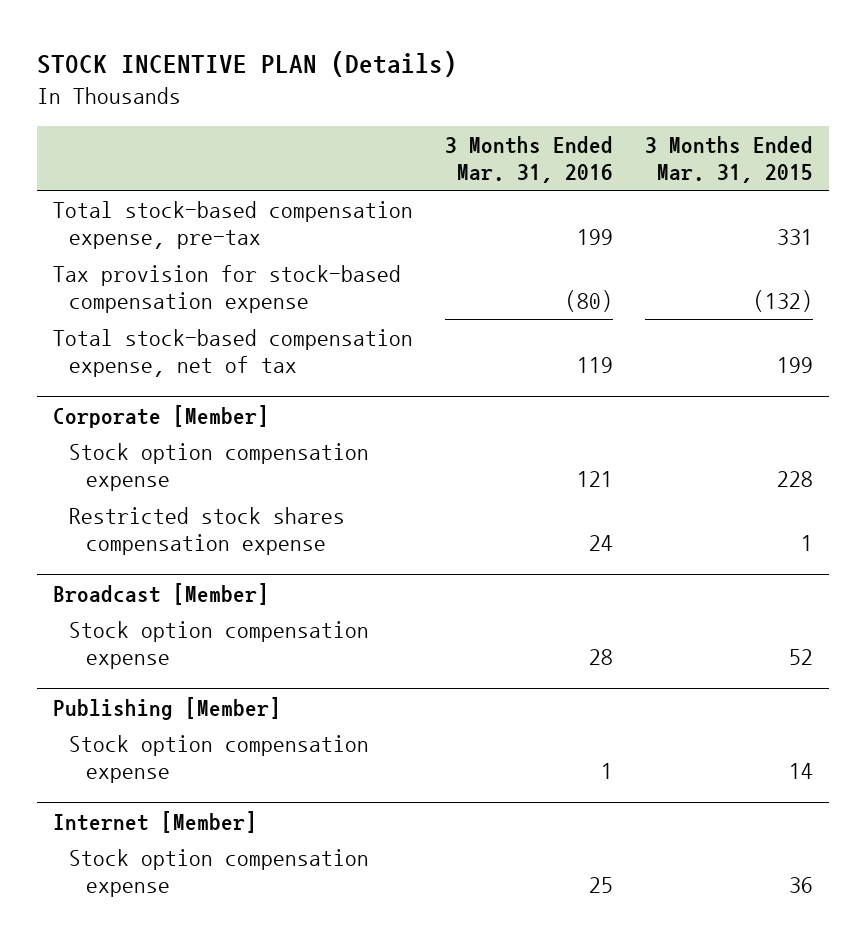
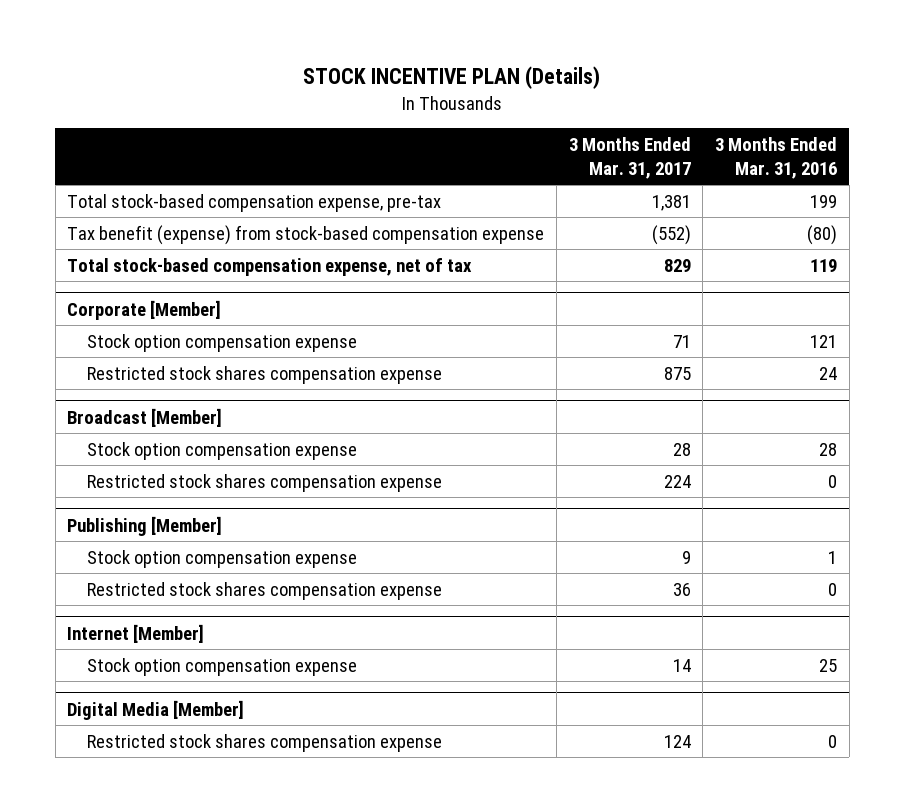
[645,135,814,184] 3 Months Ended Mar. 31, 2015 -> none
none -> [568,136,691,179] 3 Months Ended Mar. 31, 2017
[52,264,401,314] Tax provision for stock-based compensation expense -> [67,224,545,245] Tax benefit (expense) from stock-based compensation expense
none -> [86,473,442,492] Restricted stock shares compensation expense
none -> [86,581,442,600] Restricted stock shares compensation expense
none -> [67,699,245,720] Digital Media [Member]
none -> [86,733,442,752] Restricted stock shares compensation expense

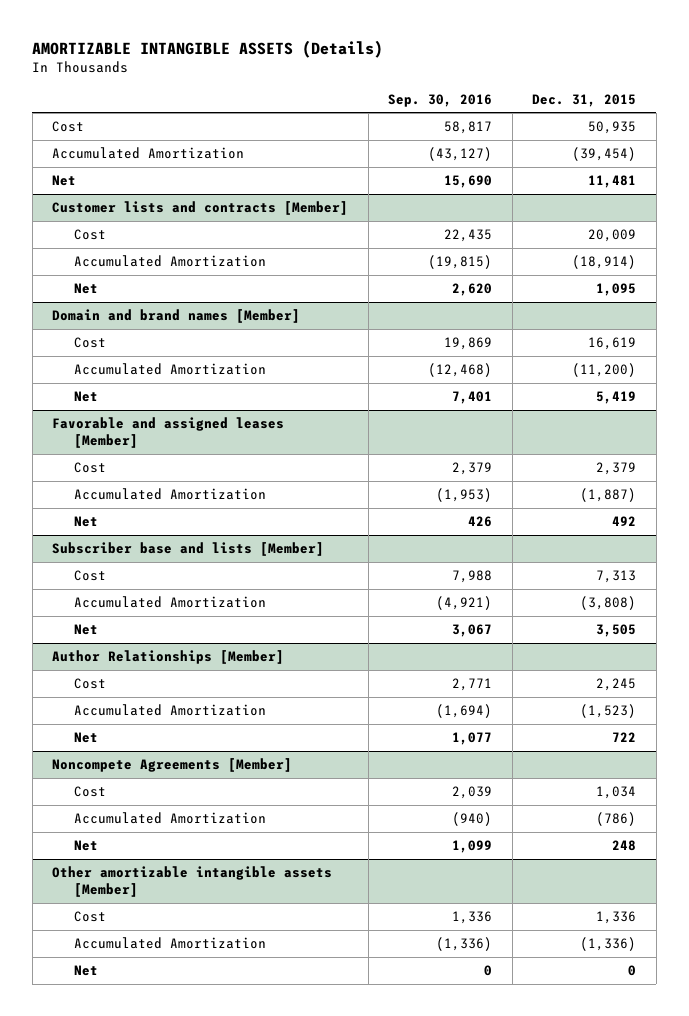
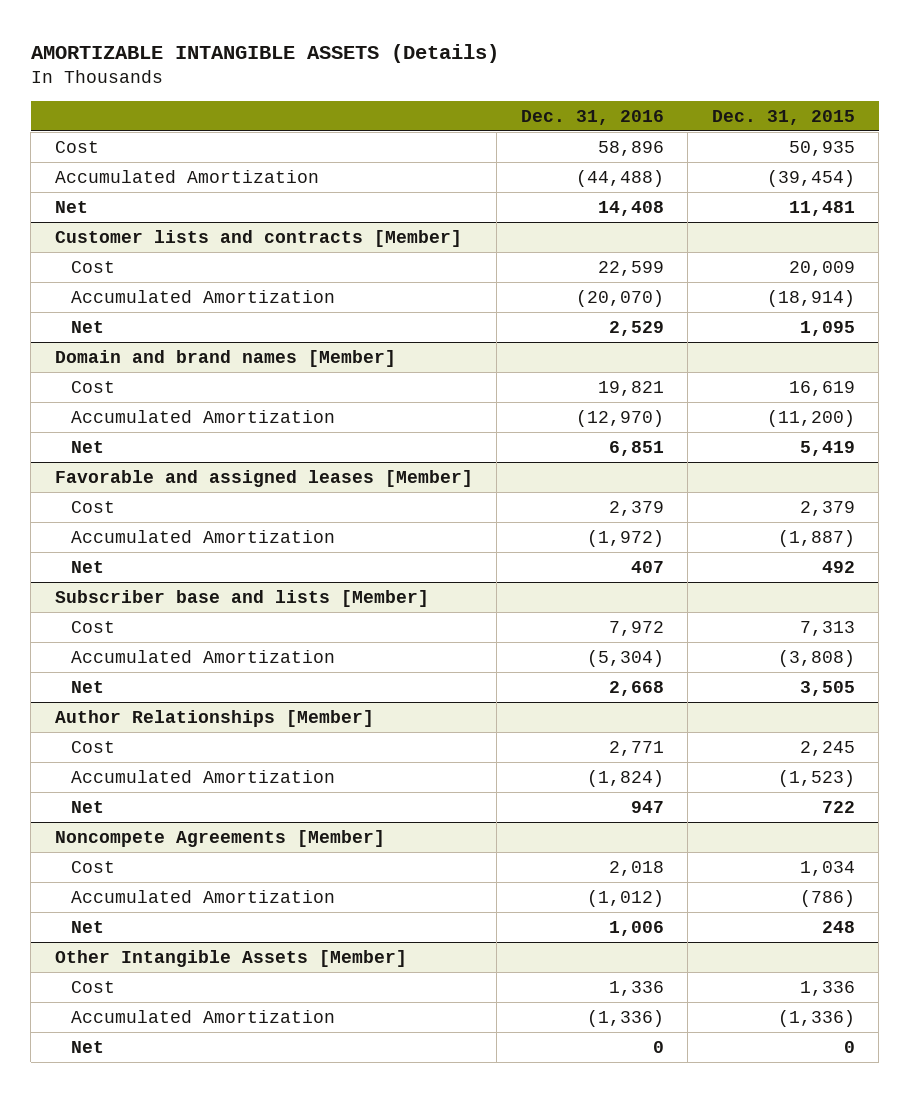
[388,93,493,107] Sep. 30, 2016 -> none
none -> [520,109,664,125] Dec. 31, 2016
[52,866,333,898] Other amortizable intangible assets [Member] -> [54,949,407,967] Other Intangible Assets [Member]

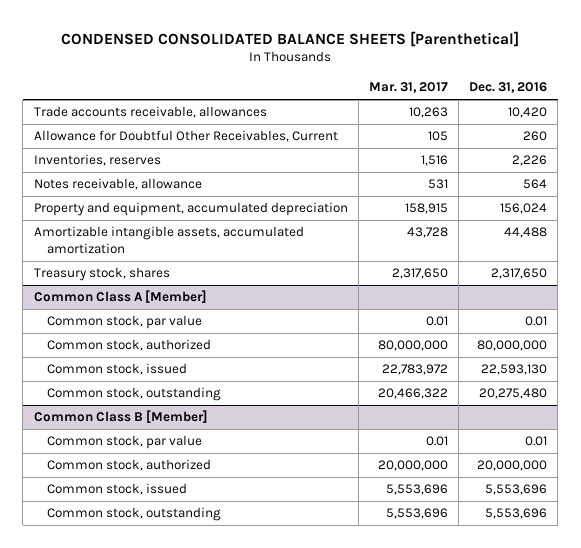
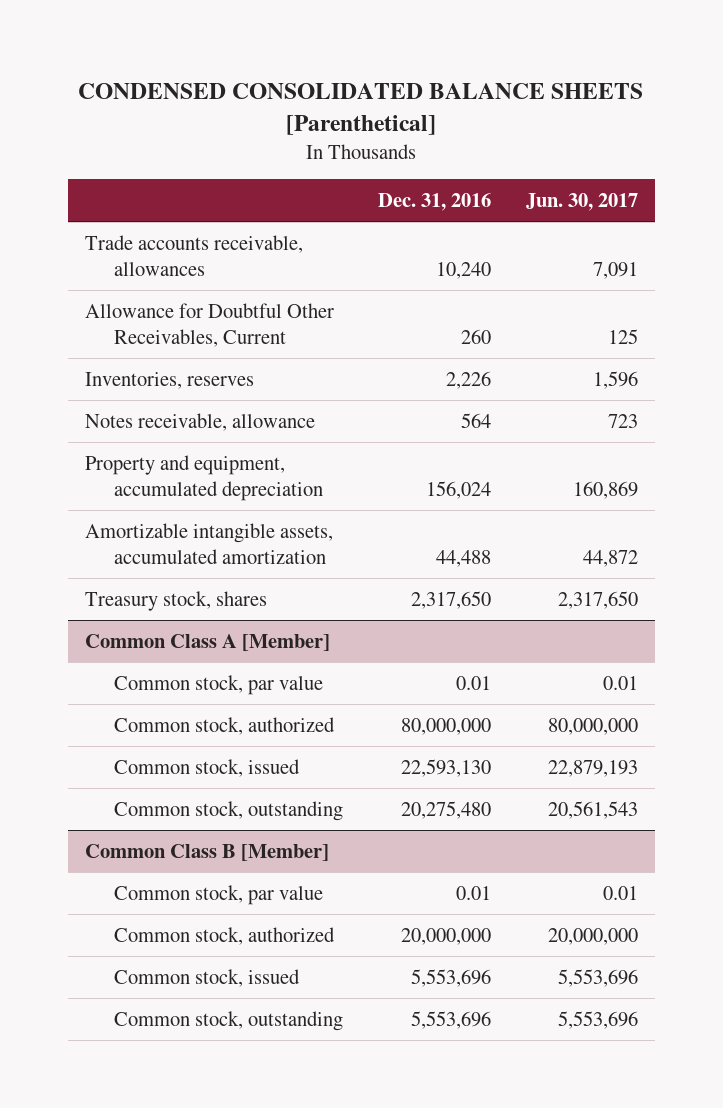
[368,82,448,94] Mar. 31, 2017 -> none
none -> [525,193,638,212] Jun. 30, 2017
[508,107,548,119] 10,420 -> [435,262,491,280] 10,240

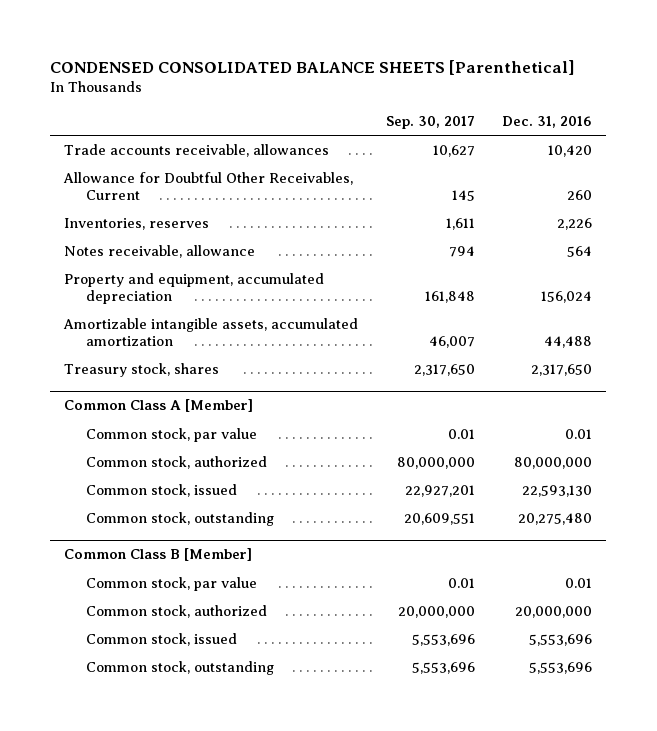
[525,193,638,212] Jun. 30, 2017 -> none
none -> [385,115,475,129] Sep. 30, 2017
[435,262,491,280] 10,240 -> [548,145,593,158] 10,420

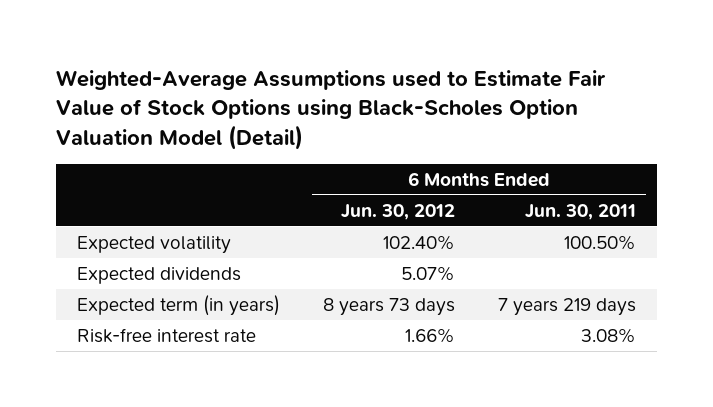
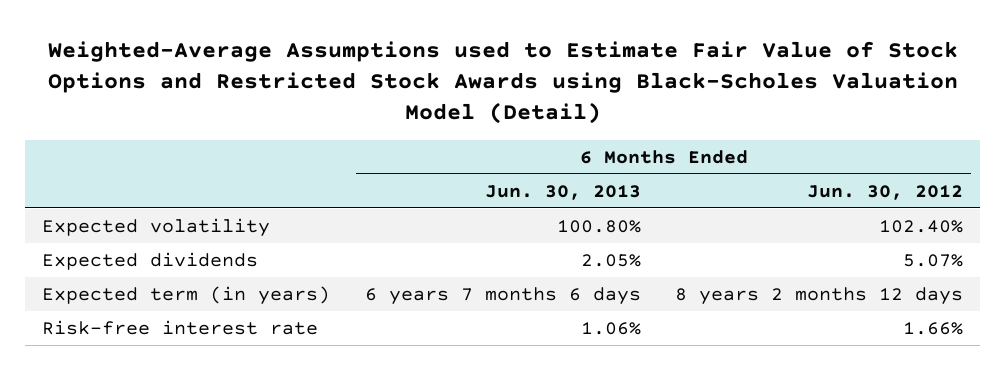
[55,69,606,150] Weighted-Average Assumptions used to Estimate Fair Value of Stock Options using Black-Scholes Option Valuation Model (Detail) -> [47,40,958,125] Weighted-Average Assumptions used to Estimate Fair Value of Stock Options and Restricted Stock Awards using Black-Scholes Valuation Model (Detail)
[524,203,636,220] Jun. 30, 2011 -> none
none -> [484,184,641,200] Jun. 30, 2013
[322,297,455,316] 8 years 73 days -> [674,286,963,305] 8 years 2 months 12 days

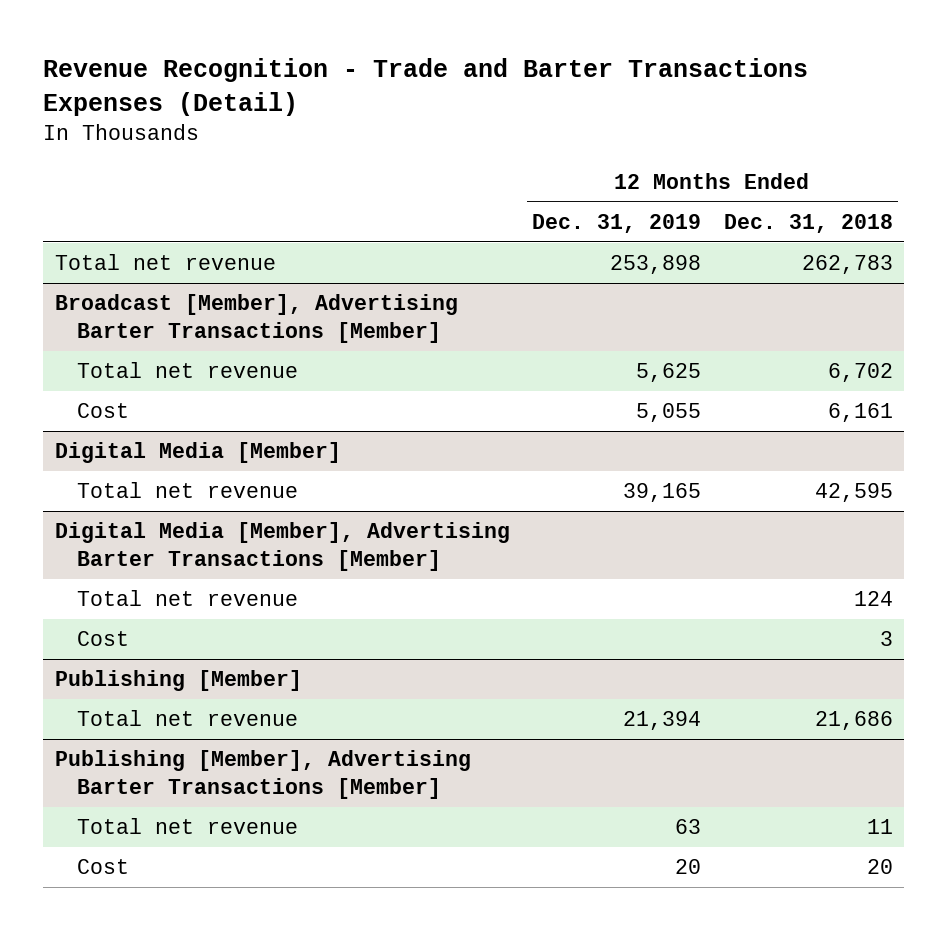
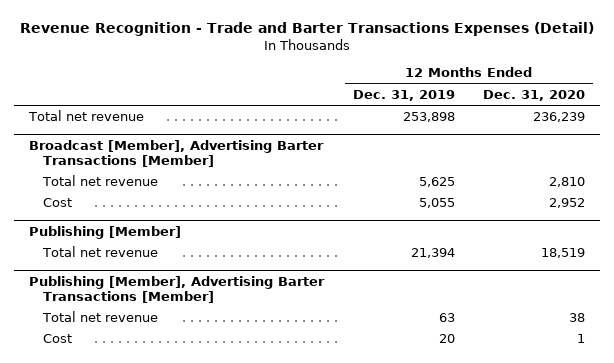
[723,213,893,233] Dec. 31, 2018 -> none
none -> [483,89,586,101] Dec. 31, 2020
[54,442,341,464] Digital Media [Member] -> none
[77,482,299,499] Total net revenue -> none
[54,522,510,571] Digital Media [Member], Advertising Barter Transactions [Member] -> none
[77,590,299,607] Total net revenue -> none
[77,631,130,647] Cost -> none

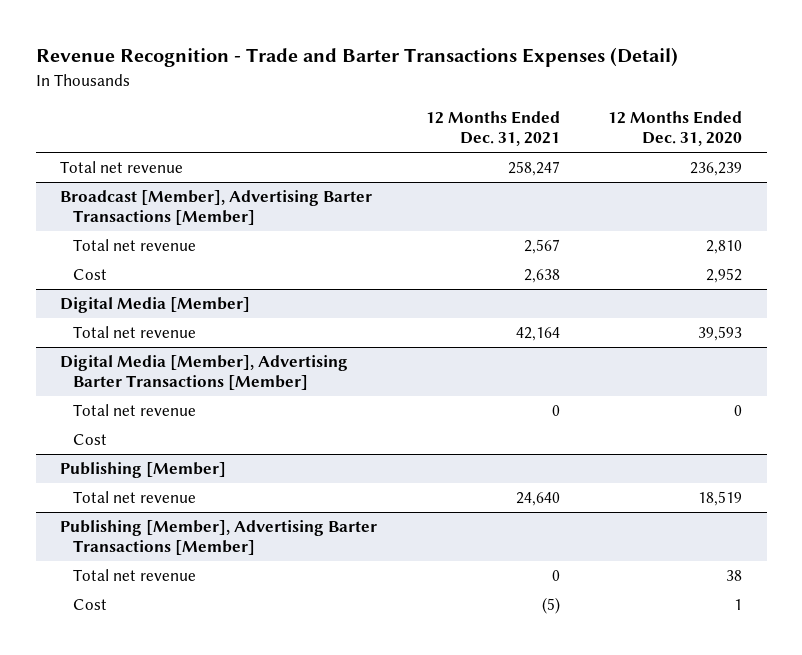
[352,89,455,101] Dec. 31, 2019 -> none
none -> [425,111,560,147] 12 Months Ended Dec. 31, 2021
none -> [59,297,250,314] Digital Media [Member]
none -> [73,326,197,339] Total net revenue
none -> [59,355,348,391] Digital Media [Member], Advertising Barter Transactions [Member]
none -> [73,404,197,417] Total net revenue
none -> [73,434,108,446] Cost

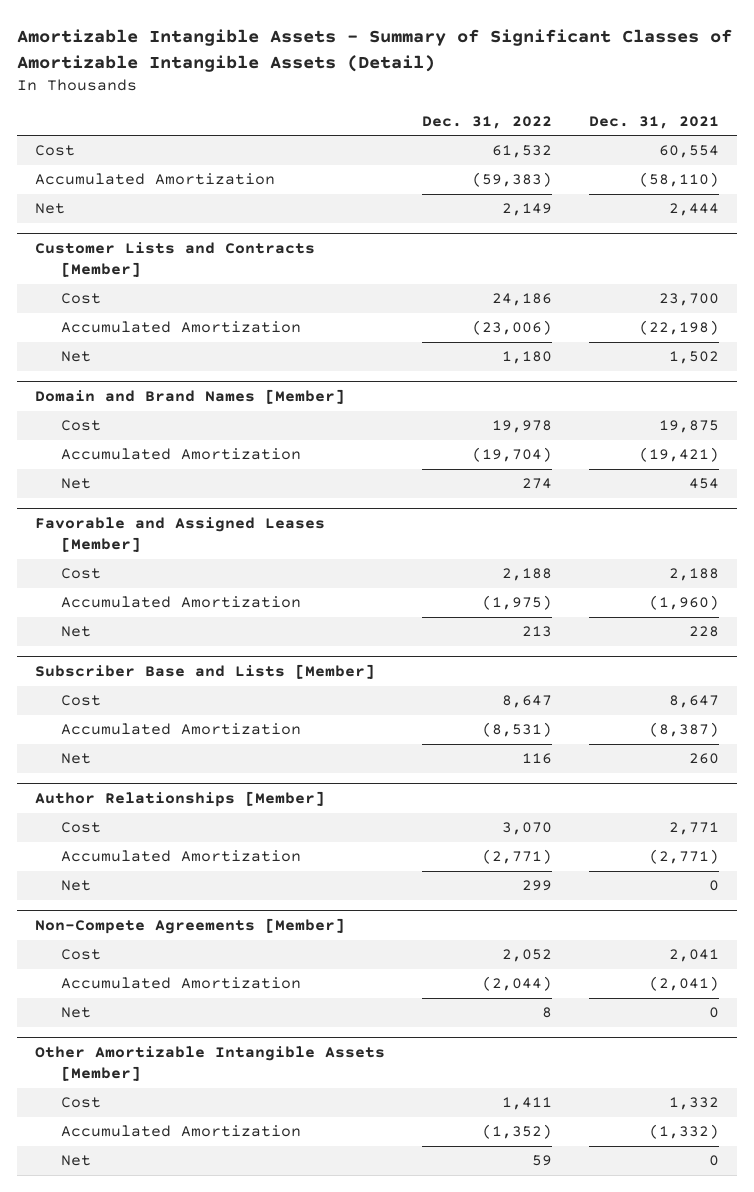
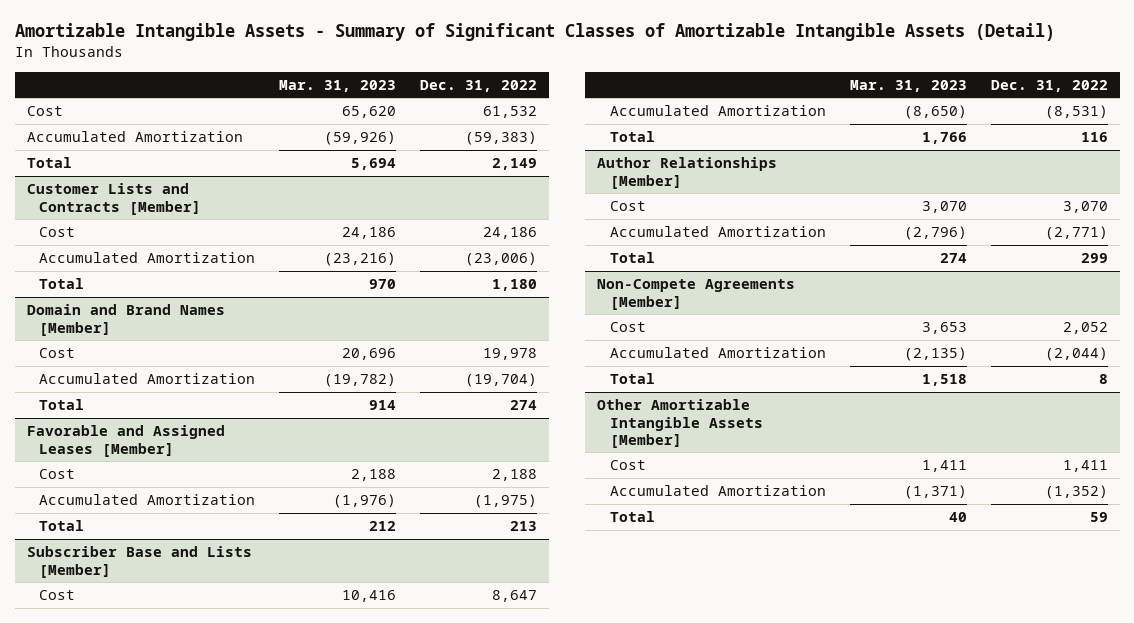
[588,115,719,129] Dec. 31, 2021 -> none
none -> [278,79,396,92] Mar. 31, 2023
[35,203,66,215] Net -> [26,157,72,169] Total
[60,351,91,363] Net -> [38,278,84,290] Total
[60,478,91,490] Net -> [38,399,84,411] Total
[60,626,91,638] Net -> [38,520,84,532] Total
[60,753,91,765] Net -> [609,131,655,143] Total
[60,880,91,892] Net -> [609,252,655,264] Total
[60,1007,91,1019] Net -> [609,373,655,385] Total
[60,1155,91,1167] Net -> [609,511,655,523] Total

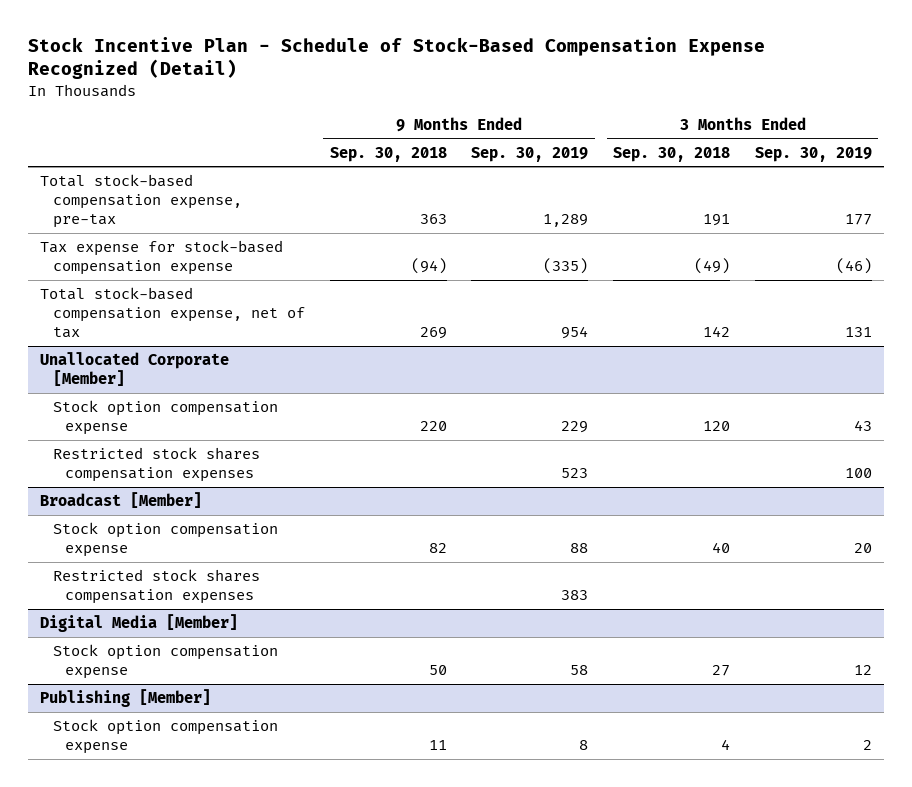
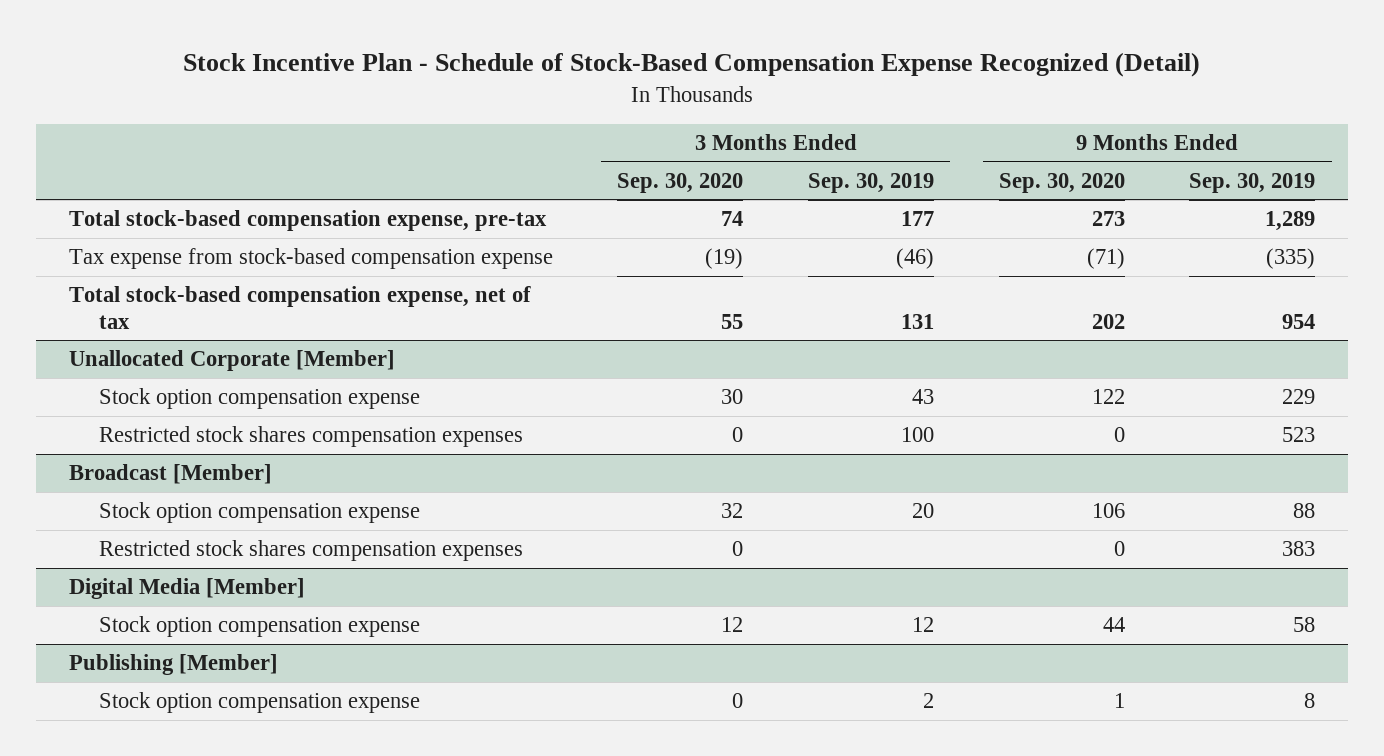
[329,146,447,162] Sep. 30, 2018 -> none
[613,146,731,162] Sep. 30, 2018 -> none
none -> [617,172,744,193] Sep. 30, 2020
none -> [998,172,1125,193] Sep. 30, 2020
[40,240,284,276] Tax expense for stock-based compensation expense -> [68,248,553,270] Tax expense from stock-based compensation expense

